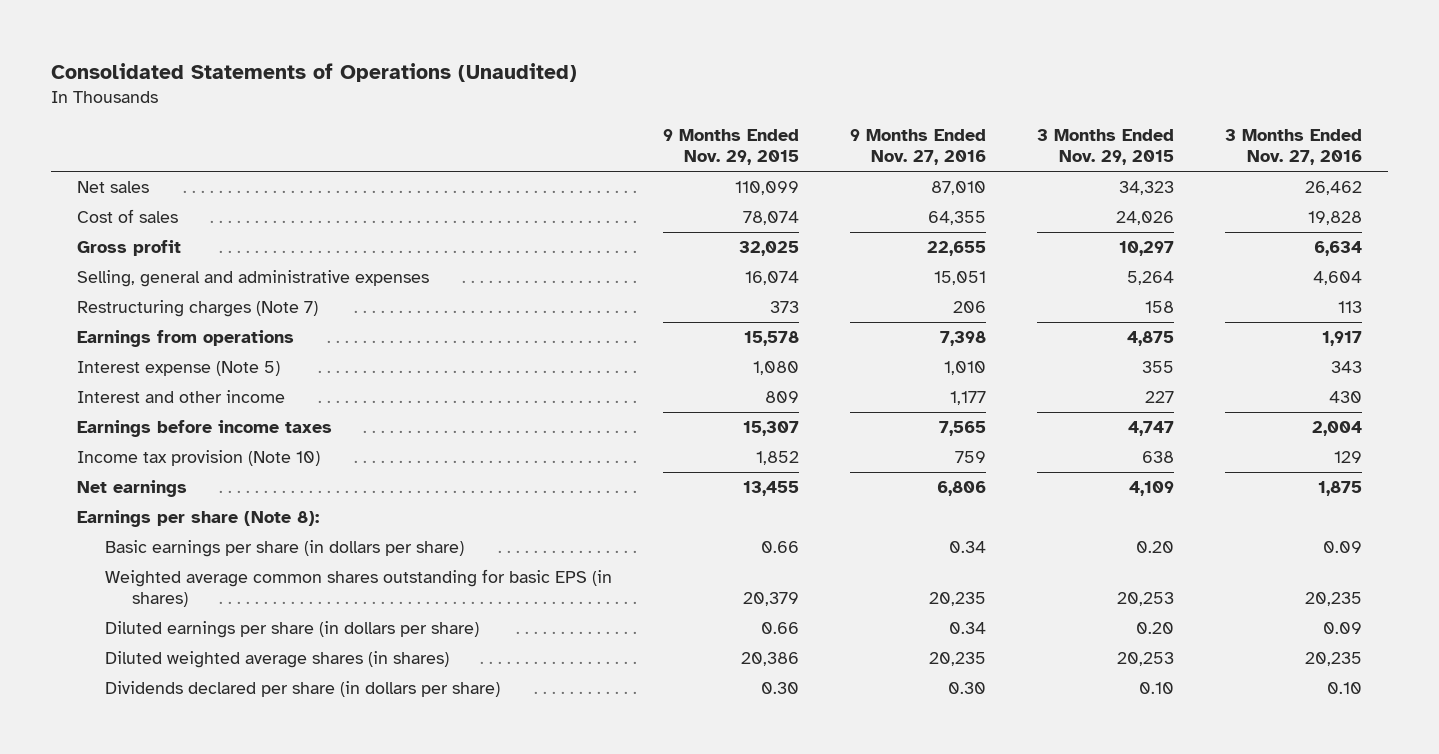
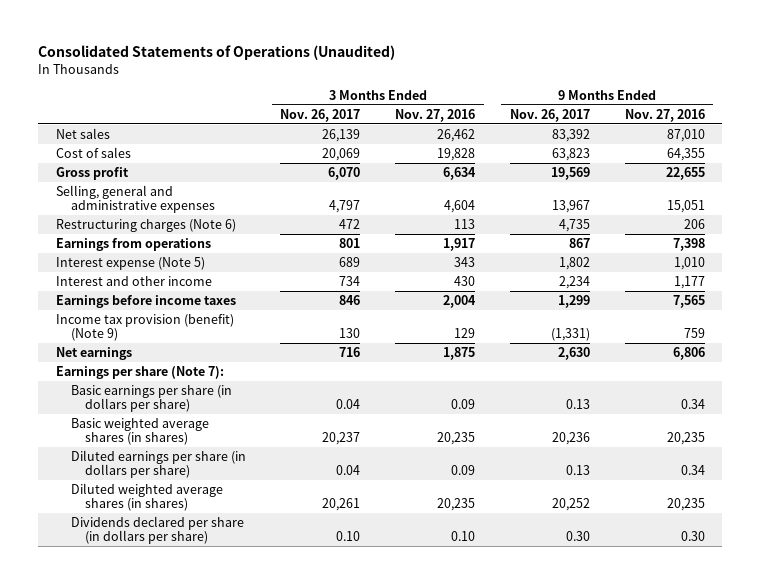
[662,129,799,166] 9 Months Ended Nov. 29, 2015 -> none
[1036,129,1174,166] 3 Months Ended Nov. 29, 2015 -> none
none -> [280,108,361,122] Nov. 26, 2017
none -> [509,108,590,122] Nov. 26, 2017
[76,299,318,317] Restructuring charges (Note 7) -> [55,218,236,232] Restructuring charges (Note 6)
[76,449,320,466] Income tax provision (Note 10) -> [55,313,234,341] Income tax provision (benefit) (Note 9)
[76,509,319,527] Earnings per share (Note 8): -> [55,365,224,379] Earnings per share (Note 7):
[104,568,612,608] Weighted average common shares outstanding for basic EPS (in shares) -> [70,417,209,445] Basic weighted average shares (in shares)

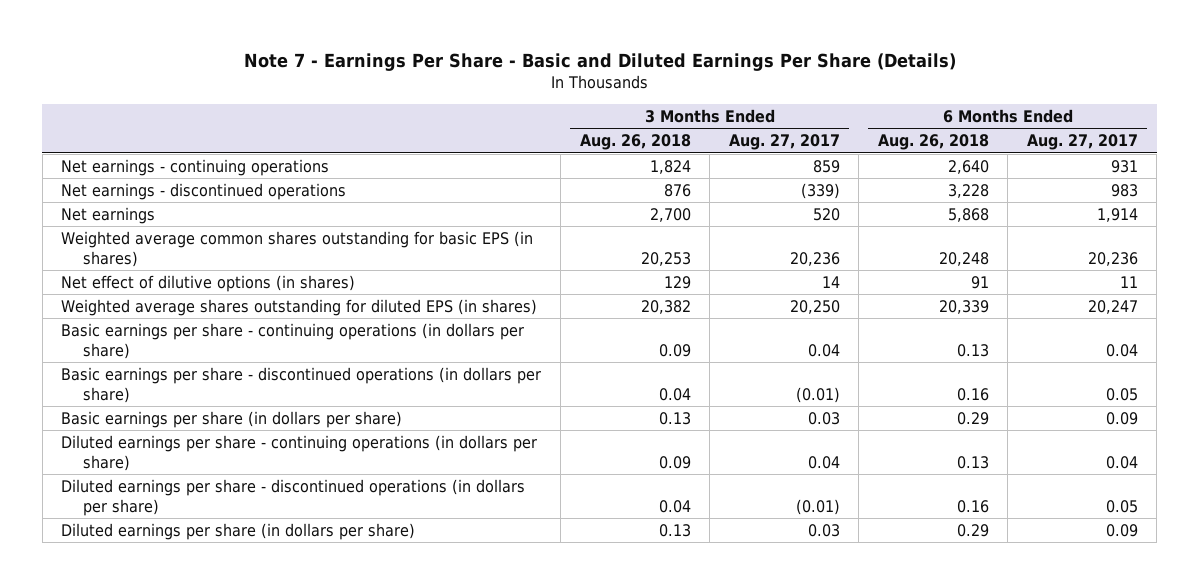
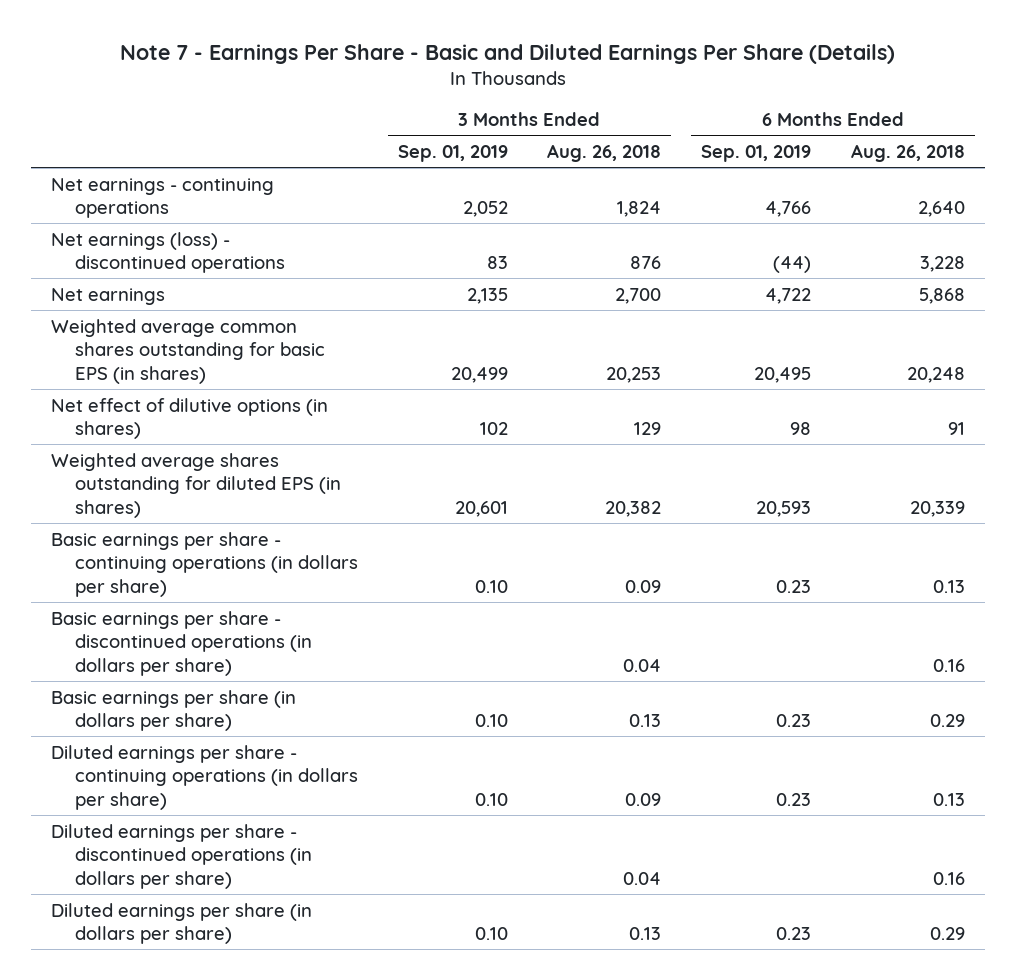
[728,134,840,151] Aug. 27, 2017 -> none
[1026,134,1138,151] Aug. 27, 2017 -> none
none -> [397,144,508,162] Sep. 01, 2019
none -> [701,144,812,162] Sep. 01, 2019
[61,182,347,200] Net earnings - discontinued operations -> [50,231,285,274] Net earnings (loss) - discontinued operations

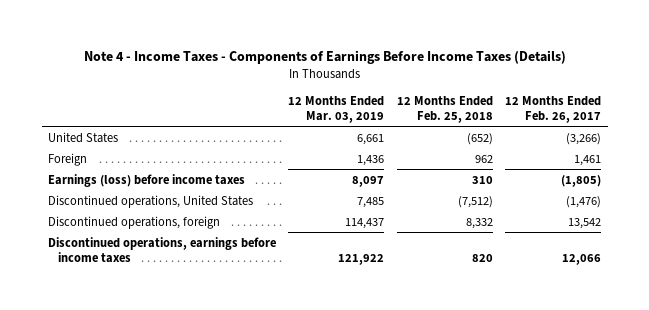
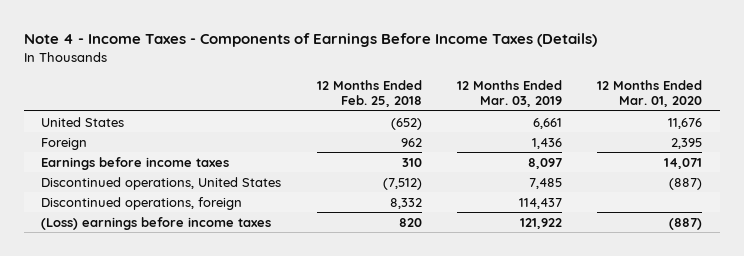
[505,95,602,123] 12 Months Ended Feb. 26, 2017 -> none
none -> [597,79,703,108] 12 Months Ended Mar. 01, 2020
[48,173,246,187] Earnings (loss) before income taxes -> [41,156,230,170] Earnings before income taxes
[48,236,277,263] Discontinued operations, earnings before income taxes -> [41,216,272,230] (Loss) earnings before income taxes

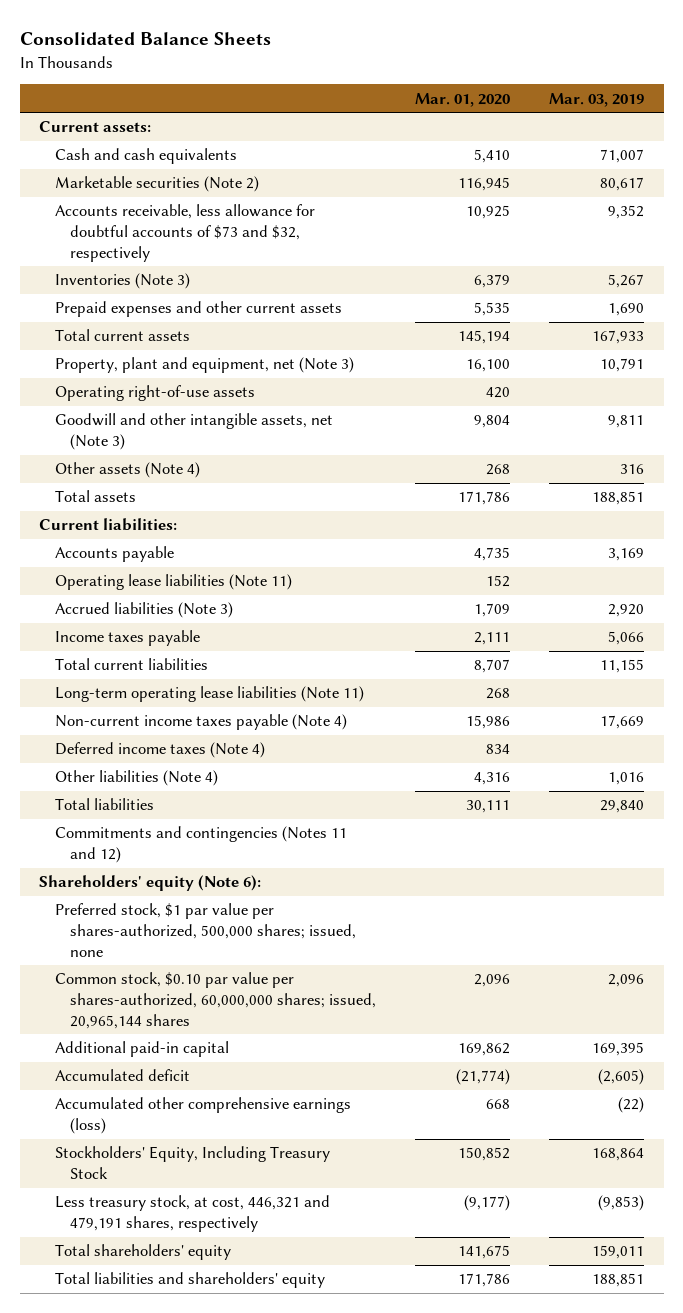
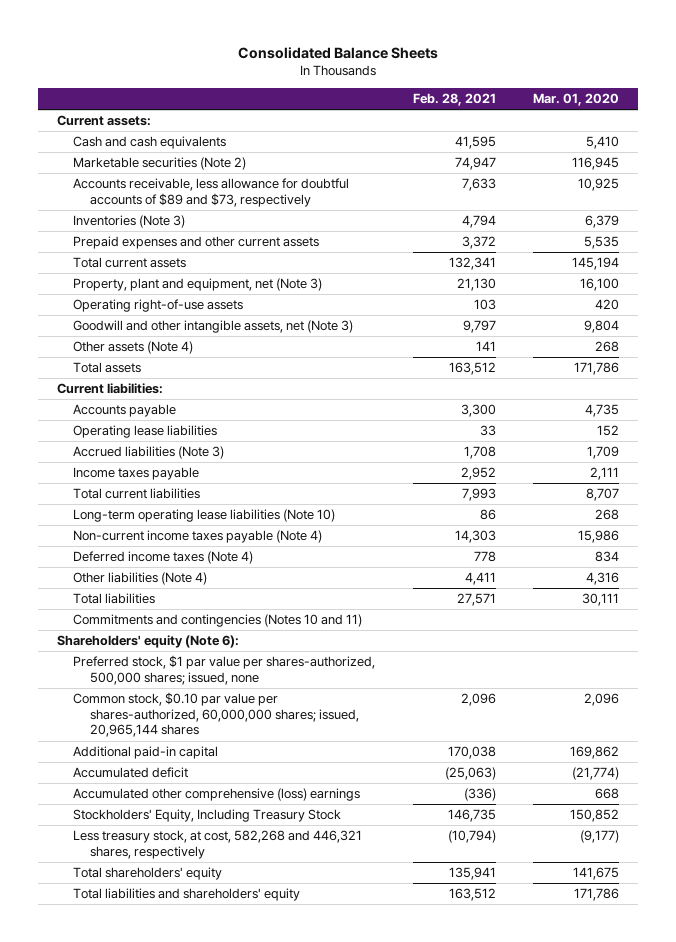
[549,92,645,107] Mar. 03, 2019 -> none
none -> [412,93,496,107] Feb. 28, 2021
[54,204,315,262] Accounts receivable, less allowance for doubtful accounts of $73 and $32, respectively -> [73,178,350,207] Accounts receivable, less allowance for doubtful accounts of $89 and $73, respectively
[54,574,292,591] Operating lease liabilities (Note 11) -> [73,425,218,439] Operating lease liabilities
[54,686,364,703] Long-term operating lease liabilities (Note 11) -> [73,509,336,523] Long-term operating lease liabilities (Note 10)
[54,826,347,864] Commitments and contingencies (Notes 11 and 12) -> [73,614,363,628] Commitments and contingencies (Notes 10 and 11)
[54,1097,351,1135] Accumulated other comprehensive earnings (loss) -> [73,788,361,802] Accumulated other comprehensive (loss) earnings
[54,1195,330,1233] Less treasury stock, at cost, 446,321 and 479,191 shares, respectively -> [73,830,363,859] Less treasury stock, at cost, 582,268 and 446,321 shares, respectively

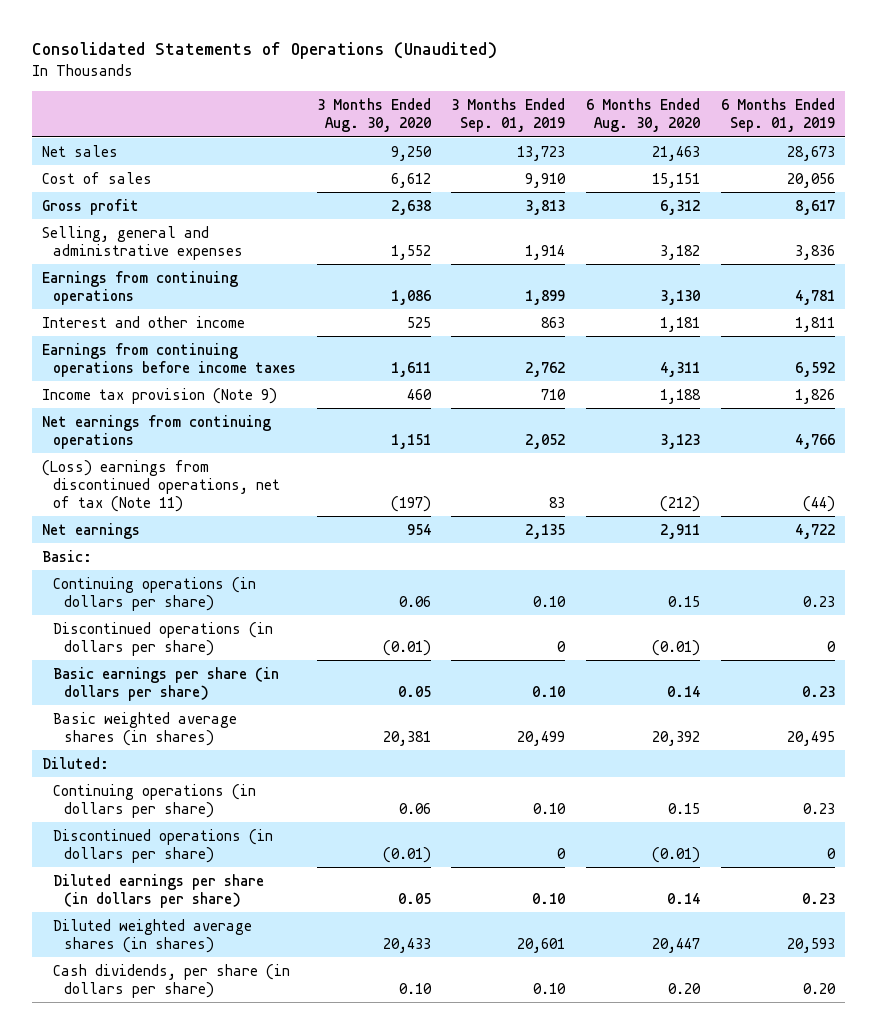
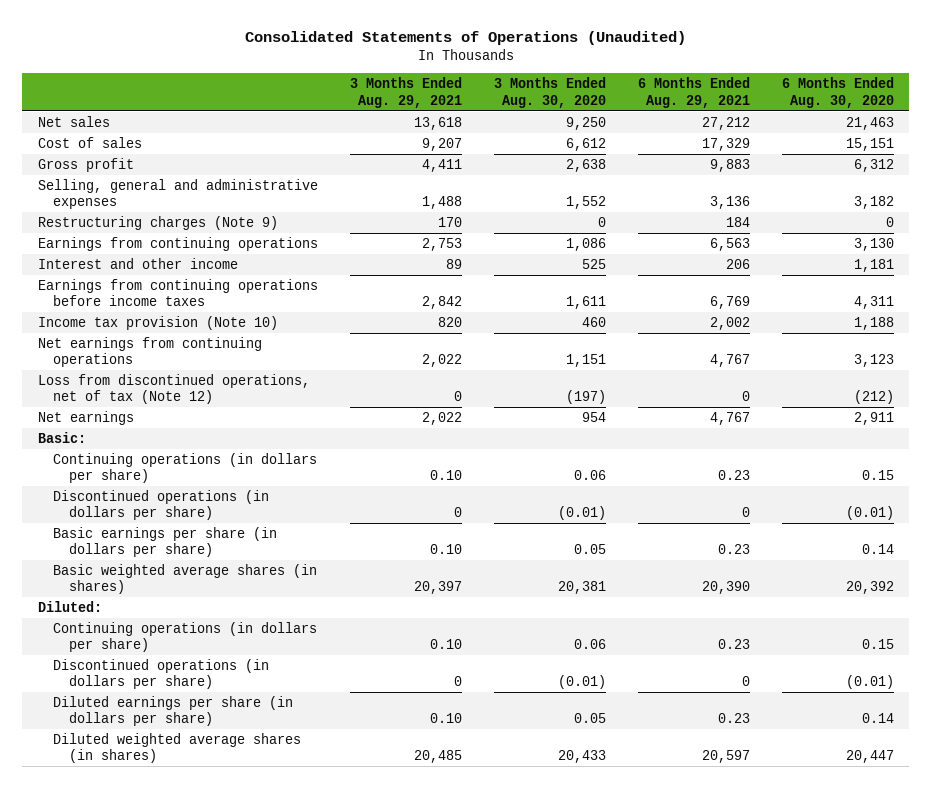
[451,98,566,133] 3 Months Ended Sep. 01, 2019 -> none
[720,98,835,133] 6 Months Ended Sep. 01, 2019 -> none
none -> [349,77,462,108] 3 Months Ended Aug. 29, 2021
none -> [637,77,750,108] 6 Months Ended Aug. 29, 2021
none -> [37,215,278,230] Restructuring charges (Note 9)
[42,387,278,404] Income tax provision (Note 9) -> [37,315,278,330] Income tax provision (Note 10)
[42,459,280,512] (Loss) earnings from discontinued operations, net of tax (Note 11) -> [37,373,310,405] Loss from discontinued operations, net of tax (Note 12)
[52,963,290,998] Cash dividends, per share (in dollars per share) -> none

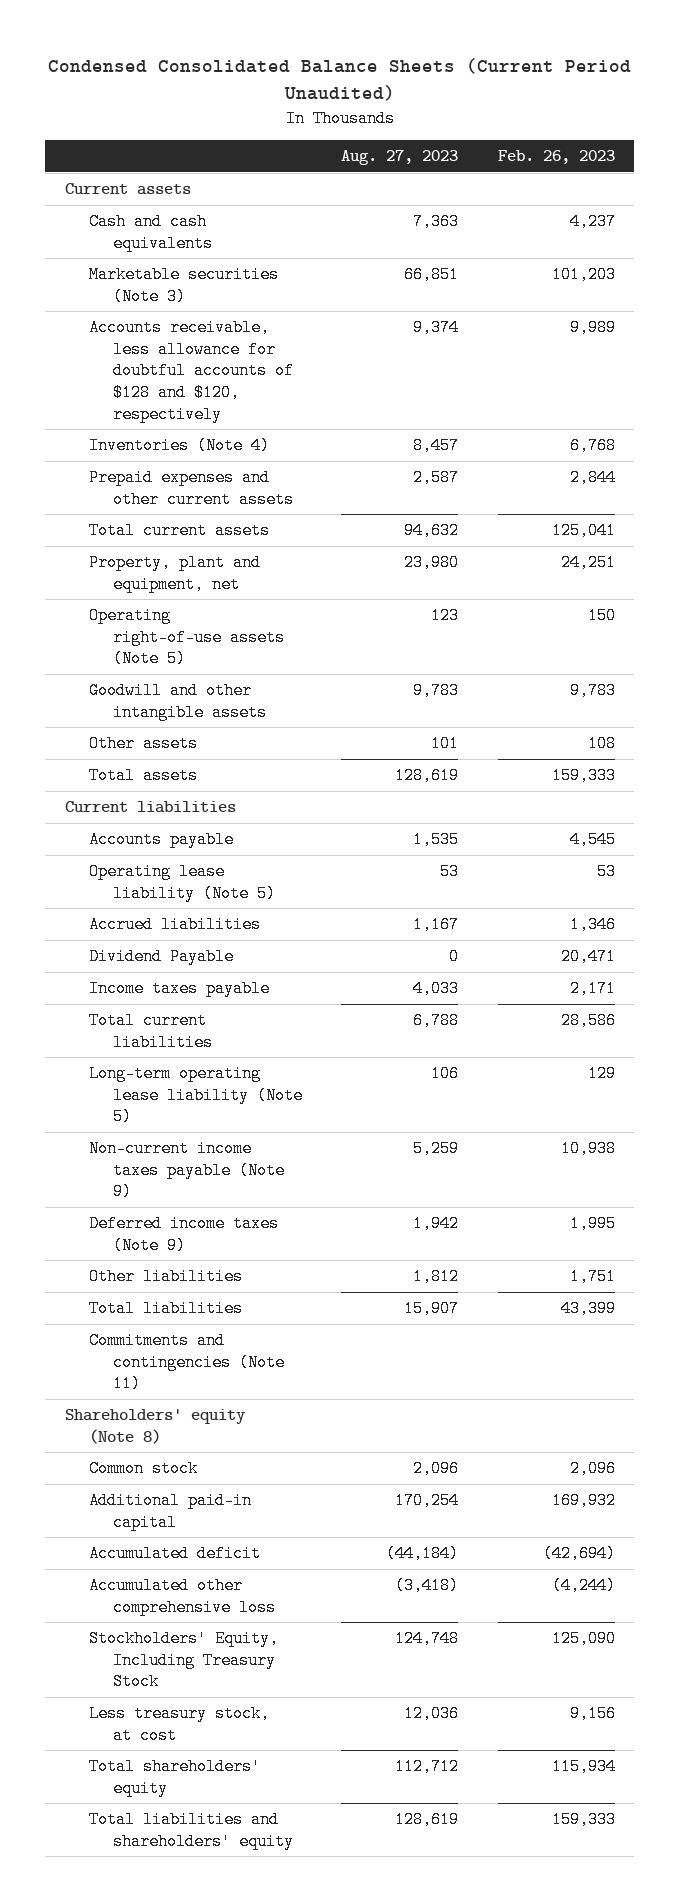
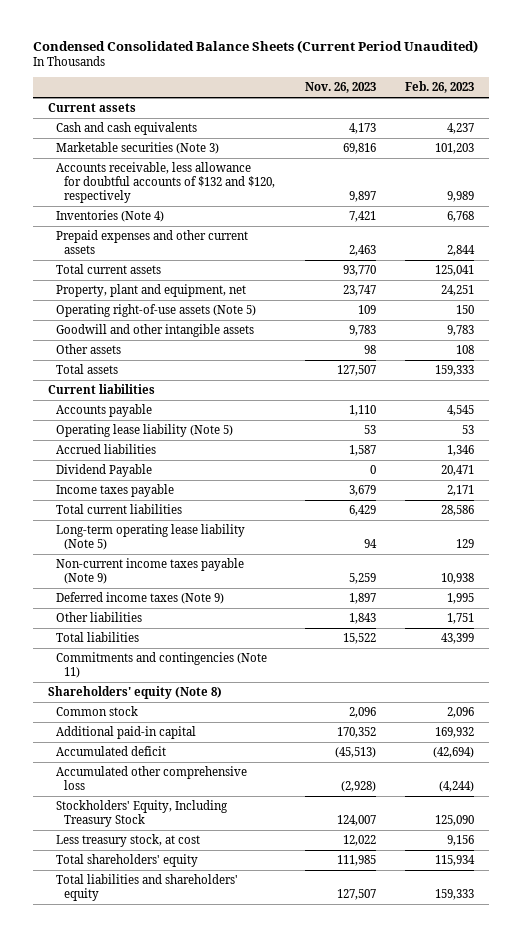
[341,150,459,166] Aug. 27, 2023 -> none
none -> [304,82,376,94] Nov. 26, 2023
[88,319,294,423] Accounts receivable, less allowance for doubtful accounts of $128 and $120, respectively -> [56,162,276,204] Accounts receivable, less allowance for doubtful accounts of $132 and $120, respectively

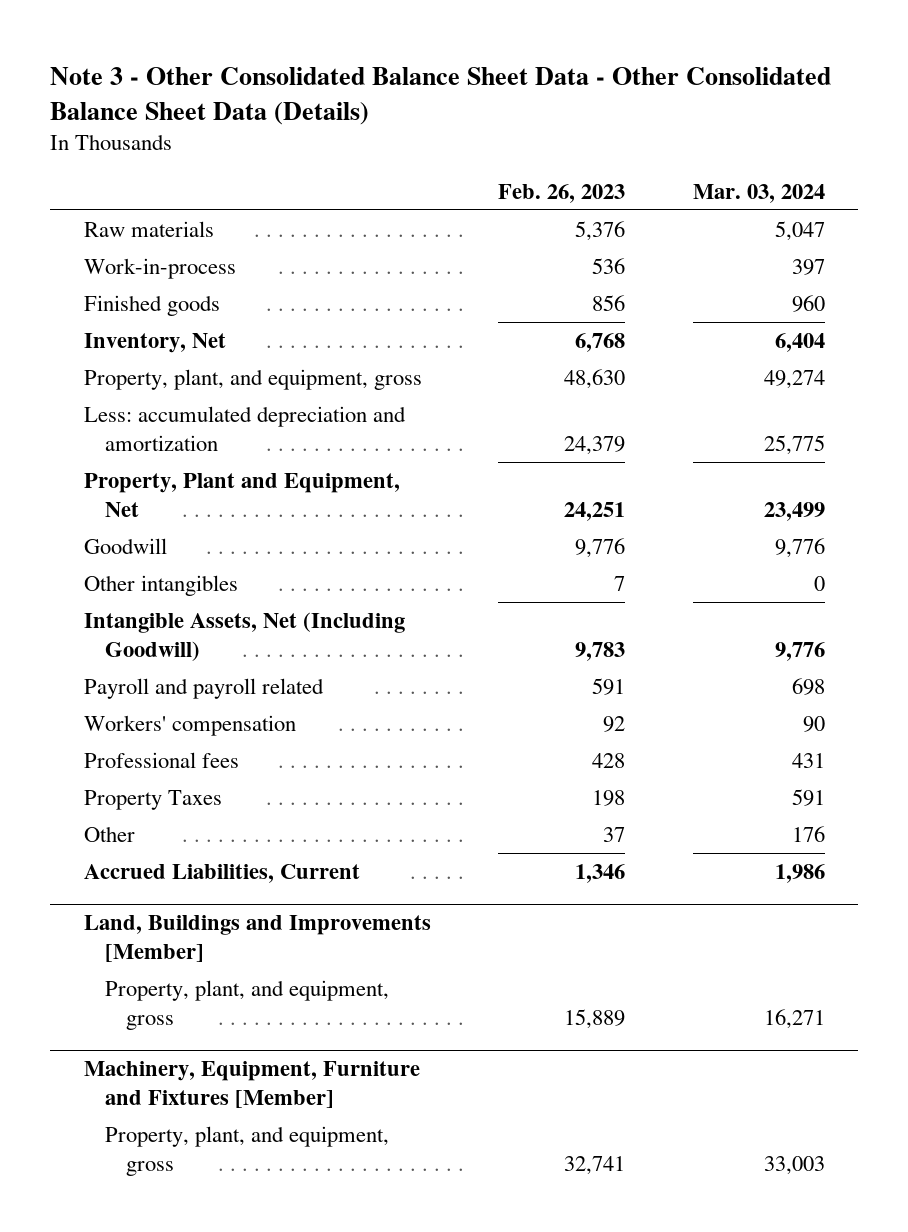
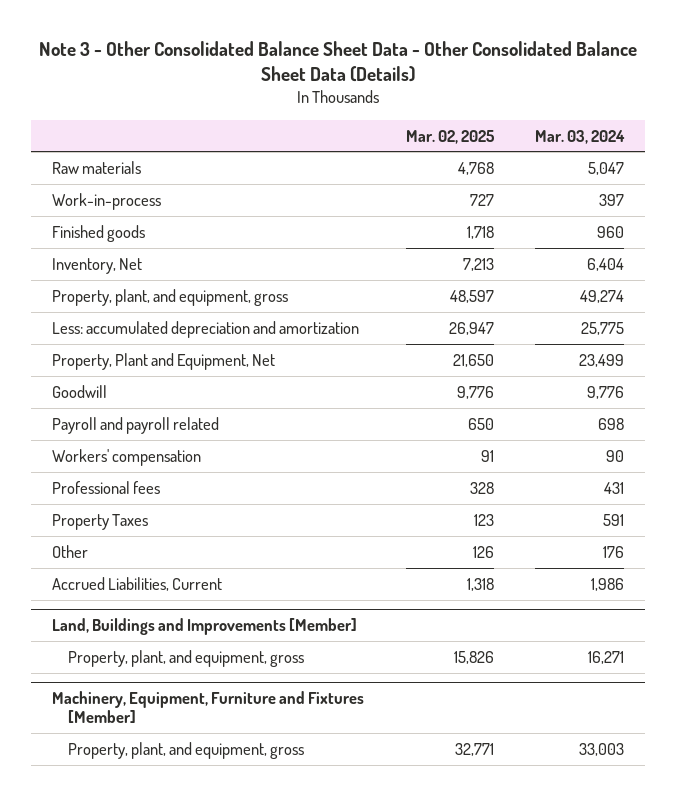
[498,183,626,203] Feb. 26, 2023 -> none
none -> [405,129,495,144] Mar. 02, 2025
[83,574,238,596] Other intangibles -> none
[83,611,405,661] Intangible Assets, Net (Including Goodwill) -> none

